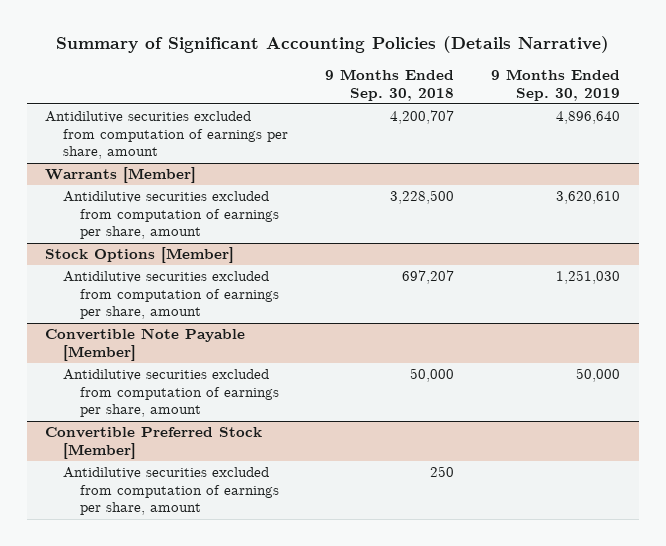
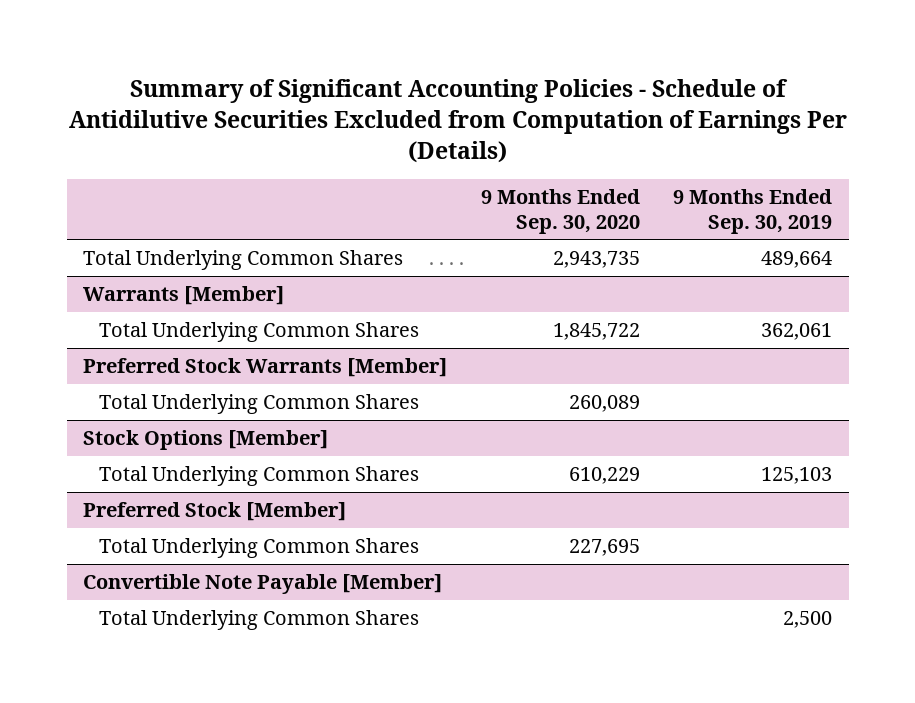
[55,36,609,54] Summary of Significant Accounting Policies (Details Narrative) -> [68,79,847,163] Summary of Significant Accounting Policies - Schedule of Antidilutive Securities Excluded from Computation of Earnings Per (Details)
[324,69,454,101] 9 Months Ended Sep. 30, 2018 -> none
none -> [480,188,640,234] 9 Months Ended Sep. 30, 2020
[45,111,288,160] Antidilutive securities excluded from computation of earnings per share, amount -> none
none -> [83,250,404,271] Total Underlying Common Shares
[62,191,279,240] Antidilutive securities excluded from computation of earnings per share, amount -> none
none -> [99,322,420,343] Total Underlying Common Shares
none -> [83,358,448,378] Preferred Stock Warrants [Member]
none -> [99,394,420,415] Total Underlying Common Shares
[62,271,279,320] Antidilutive securities excluded from computation of earnings per share, amount -> none
none -> [99,466,420,487] Total Underlying Common Shares
none -> [83,502,347,522] Preferred Stock [Member]
none -> [99,538,420,559] Total Underlying Common Shares
[62,369,279,418] Antidilutive securities excluded from computation of earnings per share, amount -> none
[45,427,263,459] Convertible Preferred Stock [Member] -> none
[62,467,279,516] Antidilutive securities excluded from computation of earnings per share, amount -> none
none -> [99,610,420,631] Total Underlying Common Shares

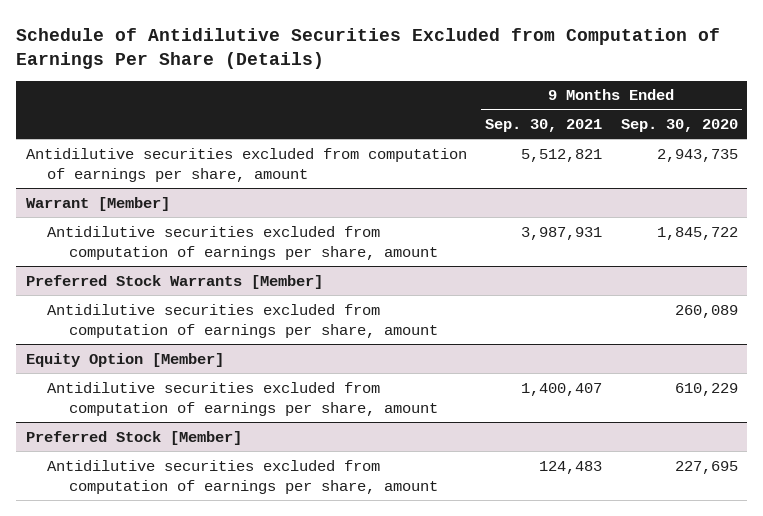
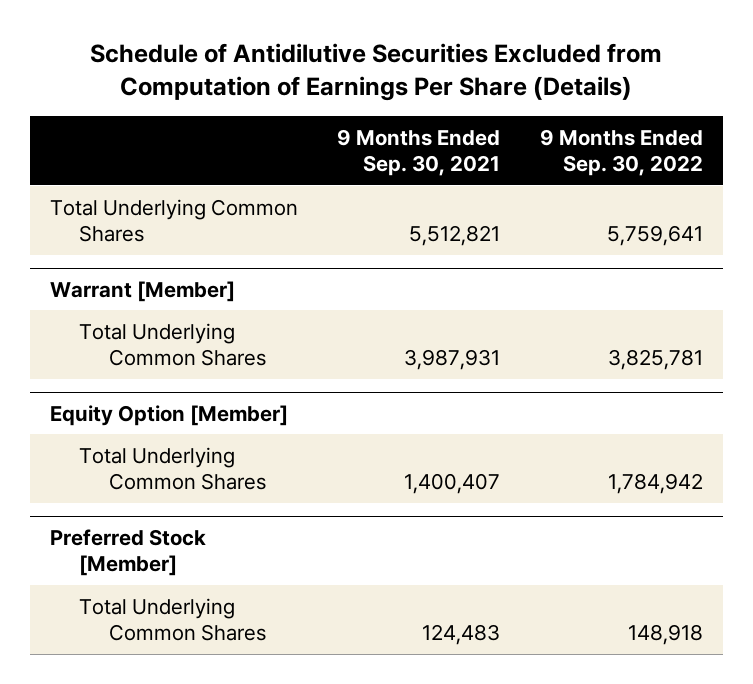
[620,119,738,133] Sep. 30, 2020 -> none
none -> [540,128,704,177] 9 Months Ended Sep. 30, 2022
[25,147,467,182] Antidilutive securities excluded from computation of earnings per share, amount -> [49,198,298,243] Total Underlying Common Shares
[25,274,323,289] Preferred Stock Warrants [Member] -> none
[47,303,438,338] Antidilutive securities excluded from computation of earnings per share, amount -> none
[47,225,438,260] Antidilutive securities excluded from computation of earnings per share, amount -> [79,322,266,367] Total Underlying Common Shares
[47,381,438,416] Antidilutive securities excluded from computation of earnings per share, amount -> [79,446,266,491] Total Underlying Common Shares
[47,459,438,494] Antidilutive securities excluded from computation of earnings per share, amount -> [79,597,266,642] Total Underlying Common Shares

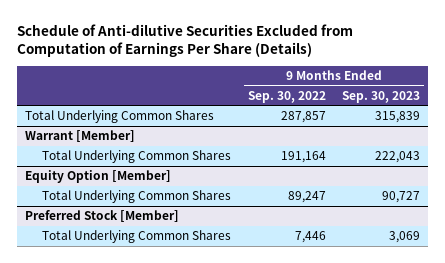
[90,43,663,102] Schedule of Antidilutive Securities Excluded from Computation of Earnings Per Share (Details) -> [17,23,354,58] Schedule of Anti-dilutive Securities Excluded from Computation of Earnings Per Share (Details)
[337,128,501,177] 9 Months Ended Sep. 30, 2021 -> none
none -> [342,90,421,103] Sep. 30, 2023
[607,225,704,247] 5,759,641 -> [280,111,326,124] 287,857
[608,349,704,371] 3,825,781 -> [280,151,326,164] 191,164
[608,473,704,495] 1,784,942 -> [287,191,326,204] 89,247
[628,624,704,646] 148,918 -> [294,231,326,244] 7,446

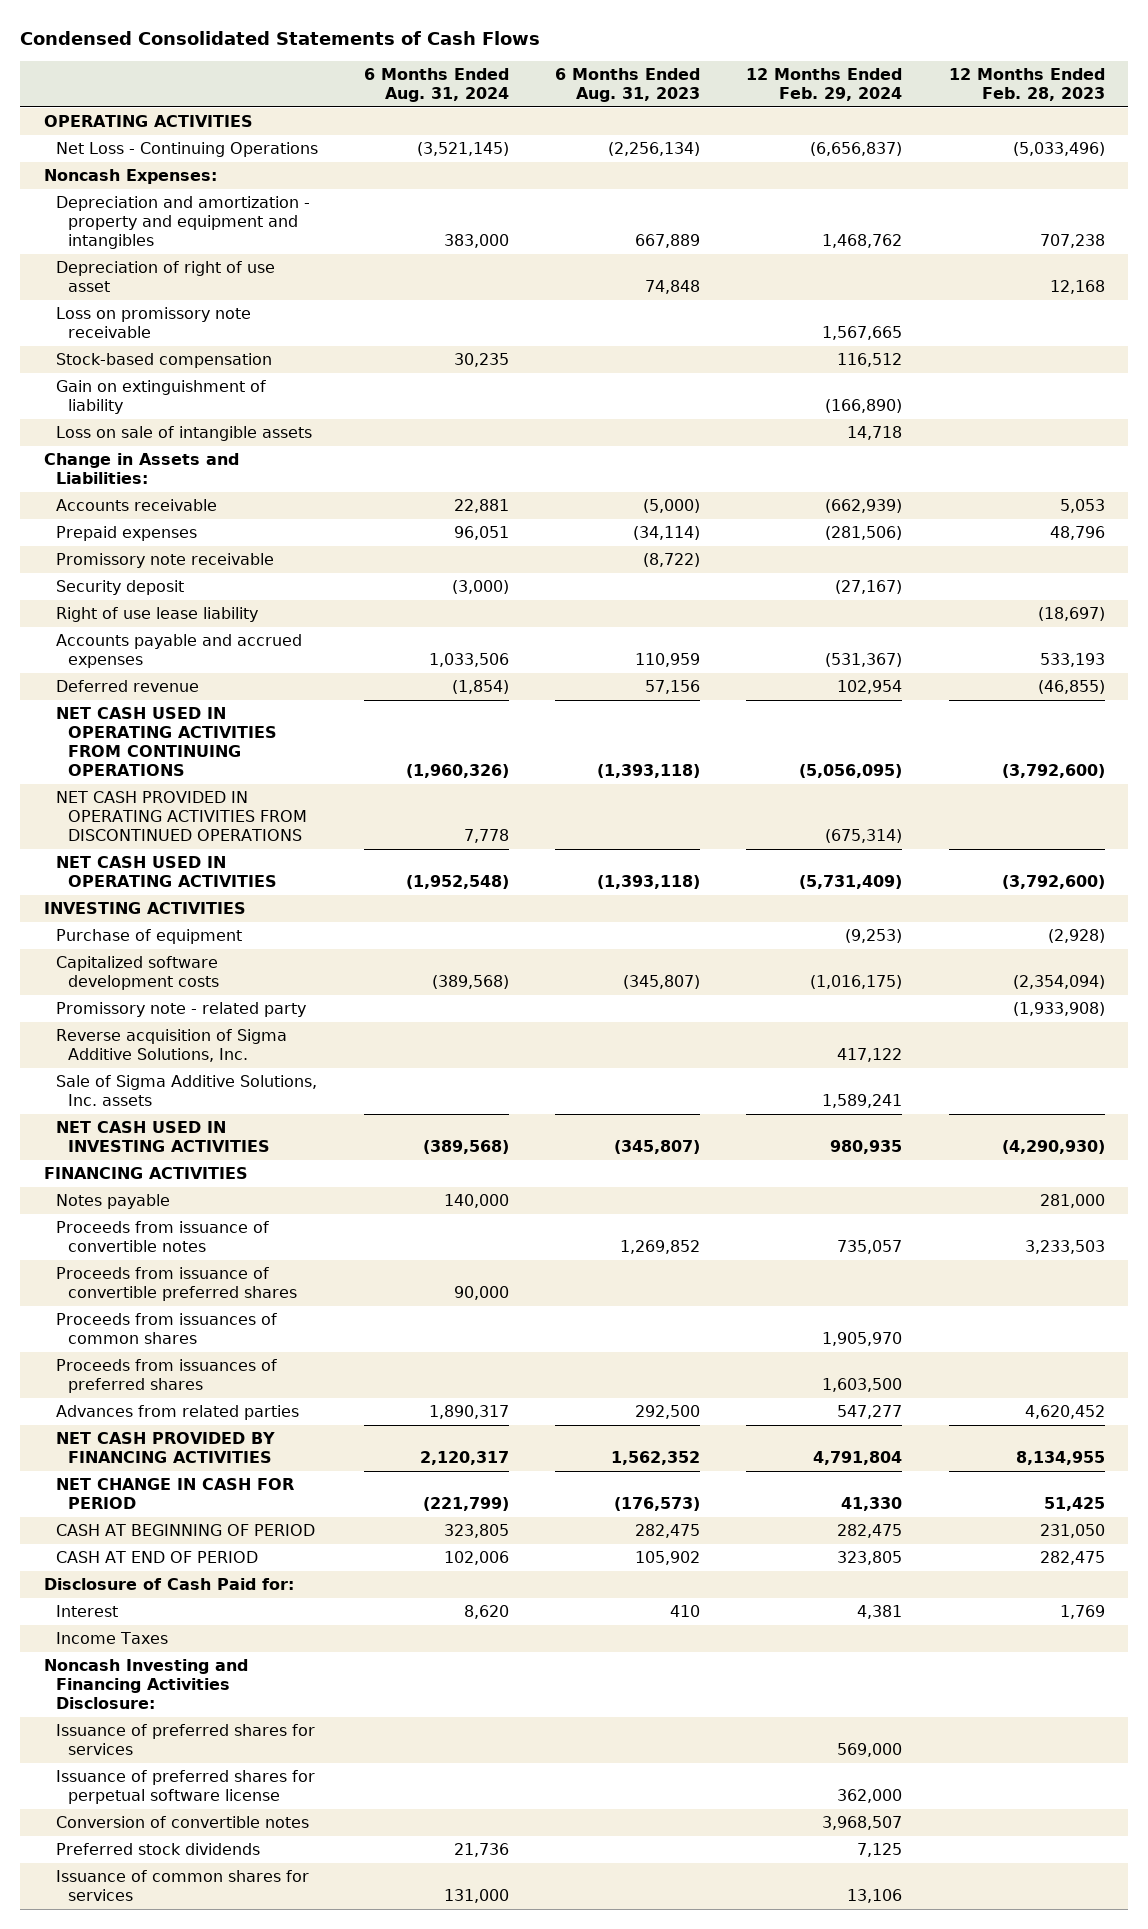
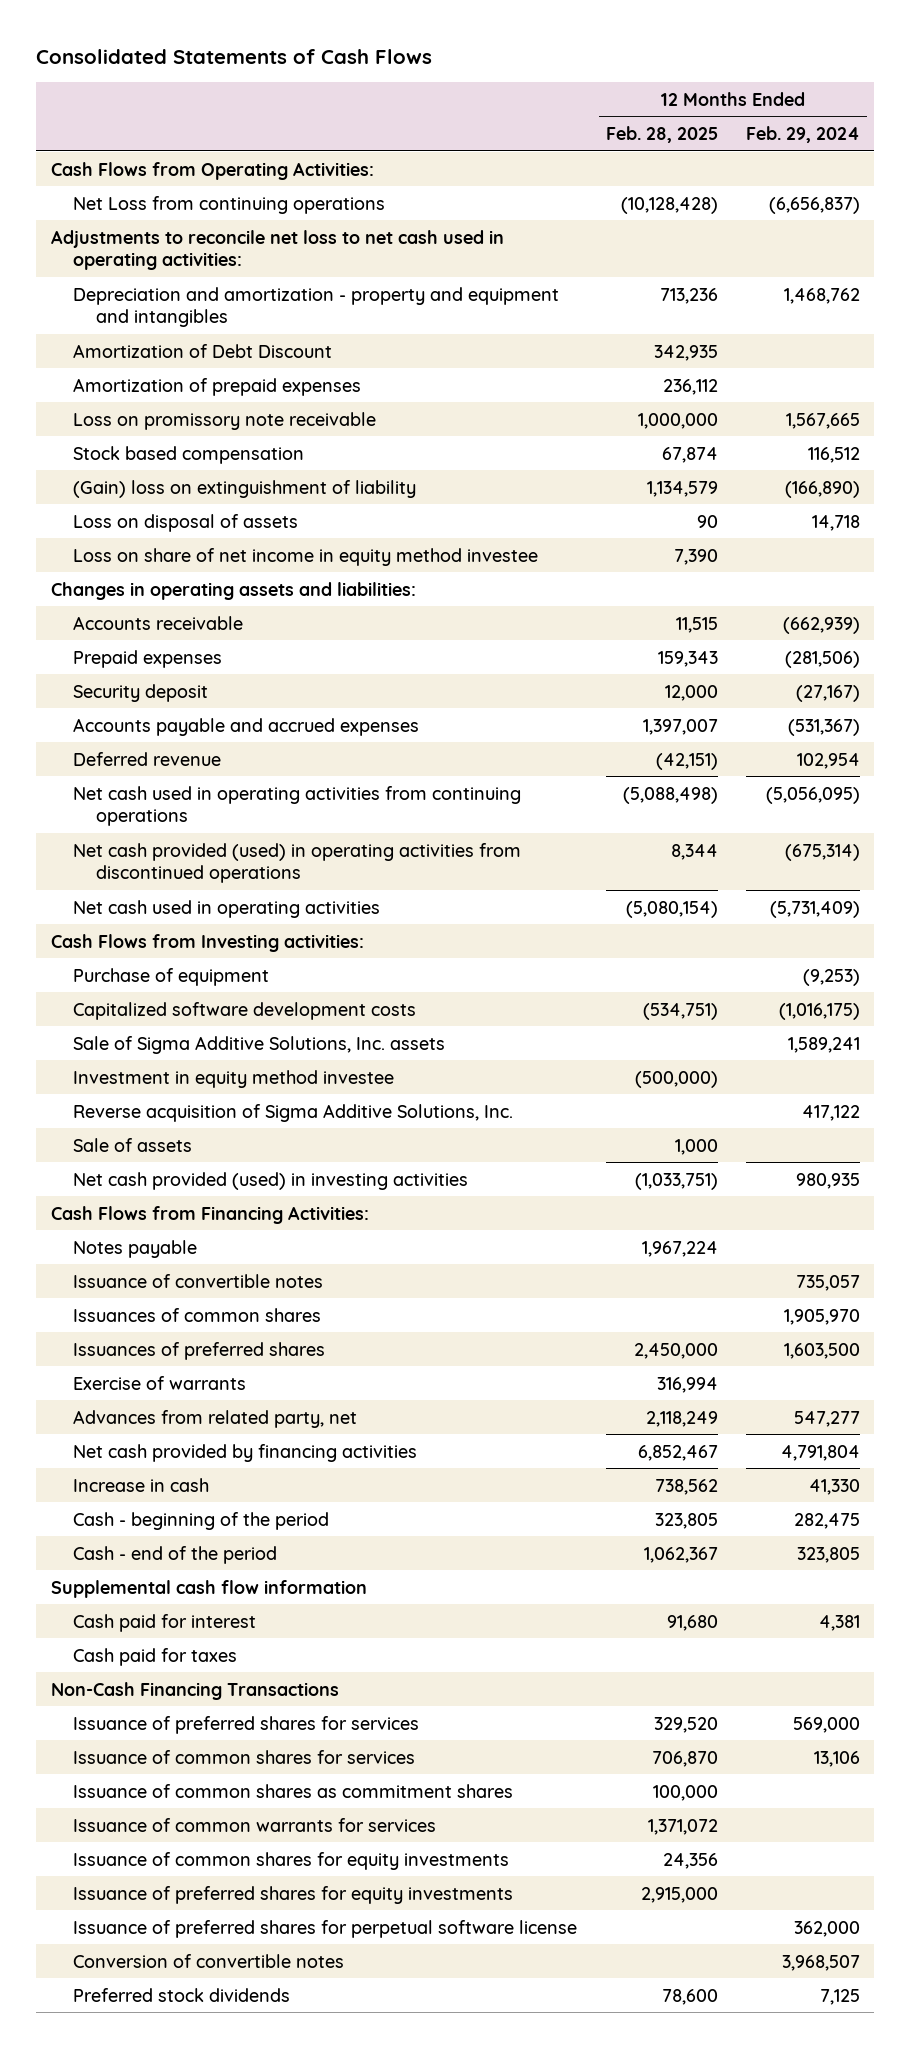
[20,31,541,46] Condensed Consolidated Statements of Cash Flows -> [36,49,433,65] Consolidated Statements of Cash Flows
[363,67,509,103] 6 Months Ended Aug. 31, 2024 -> none
[555,67,701,103] 6 Months Ended Aug. 31, 2023 -> none
[948,67,1105,102] 12 Months Ended Feb. 28, 2023 -> none
none -> [605,125,718,143] Feb. 28, 2025
[43,169,217,185] Noncash Expenses: -> none
[43,115,253,128] OPERATING ACTIVITIES -> [50,161,374,180] Cash Flows from Operating Activities:
[55,142,318,158] Net Loss - Continuing Operations -> [73,195,386,214] Net Loss from continuing operations
none -> [50,229,504,270] Adjustments to reconcile net loss to net cash used in operating activities:
[55,261,275,293] Depreciation of right of use asset -> none
none -> [73,343,333,358] Amortization of Debt Discount
none -> [73,377,362,396] Amortization of prepaid expenses
[55,353,272,369] Stock-based compensation -> [73,445,305,464] Stock based compensation
[55,380,266,415] Gain on extinguishment of liability -> [73,479,417,498] (Gain) loss on extinguishment of liability
[55,426,312,442] Loss on sale of intangible assets -> [73,513,299,532] Loss on disposal of assets
none -> [73,547,539,566] Loss on share of net income in equity method investee
[43,453,239,485] Change in Assets and Liabilities: -> [50,581,416,600] Changes in operating assets and liabilities:
[55,553,274,569] Promissory note receivable -> none
[55,607,258,623] Right of use lease liability -> none
[55,707,277,777] NET CASH USED IN OPERATING ACTIVITIES FROM CONTINUING OPERATIONS -> [73,785,522,826] Net cash used in operating activities from continuing operations
[55,791,307,842] NET CASH PROVIDED IN OPERATING ACTIVITIES FROM DISCONTINUED OPERATIONS -> [73,842,522,883] Net cash provided (used) in operating activities from discontinued operations
[55,856,277,888] NET CASH USED IN OPERATING ACTIVITIES -> [73,899,381,918] Net cash used in operating activities
[43,902,246,915] INVESTING ACTIVITIES -> [50,933,364,952] Cash Flows from Investing activities:
[55,1002,306,1018] Promissory note - related party -> none
none -> [73,1069,395,1088] Investment in equity method investee
[55,1029,287,1063] Reverse acquisition of Sigma Additive Solutions, Inc. -> [73,1103,514,1122] Reverse acquisition of Sigma Additive Solutions, Inc.
none -> [73,1137,193,1152] Sale of assets
[55,1121,270,1153] NET CASH USED IN INVESTING ACTIVITIES -> [73,1171,469,1190] Net cash provided (used) in investing activities
[43,1167,248,1180] FINANCING ACTIVITIES -> [50,1205,369,1224] Cash Flows from Financing Activities:
[55,1267,297,1302] Proceeds from issuance of convertible preferred shares -> none
[43,1578,294,1591] Disclosure of Cash Paid for: -> none
[43,1659,248,1710] Noncash Investing and Financing Activities Disclosure: -> none
[55,1221,269,1253] Proceeds from issuance of convertible notes -> [73,1273,324,1288] Issuance of convertible notes
[55,1313,277,1345] Proceeds from issuances of common shares -> [73,1307,322,1322] Issuances of common shares
[55,1359,277,1394] Proceeds from issuances of preferred shares -> [73,1341,326,1360] Issuances of preferred shares
none -> [73,1375,247,1390] Exercise of warrants
[55,1405,299,1421] Advances from related parties -> [73,1409,358,1428] Advances from related party, net
[55,1432,275,1464] NET CASH PROVIDED BY FINANCING ACTIVITIES -> [73,1443,418,1462] Net cash provided by financing activities
[55,1478,294,1510] NET CHANGE IN CASH FOR PERIOD -> [73,1477,210,1492] Increase in cash
[55,1524,315,1537] CASH AT BEGINNING OF PERIOD -> [73,1511,330,1530] Cash - beginning of the period
[55,1551,258,1564] CASH AT END OF PERIOD -> [73,1545,278,1564] Cash - end of the period
none -> [50,1579,367,1598] Supplemental cash flow information
[55,1605,118,1618] Interest -> [73,1613,257,1632] Cash paid for interest
[55,1632,168,1645] Income Taxes -> [73,1647,238,1666] Cash paid for taxes
none -> [50,1681,339,1700] Non-Cash Financing Transactions
[55,1870,309,1902] Issuance of common shares for services -> [73,1749,416,1764] Issuance of common shares for services
none -> [73,1783,514,1798] Issuance of common shares as commitment shares
none -> [73,1817,437,1832] Issuance of common warrants for services
none -> [73,1851,510,1870] Issuance of common shares for equity investments
none -> [73,1885,514,1904] Issuance of preferred shares for equity investments

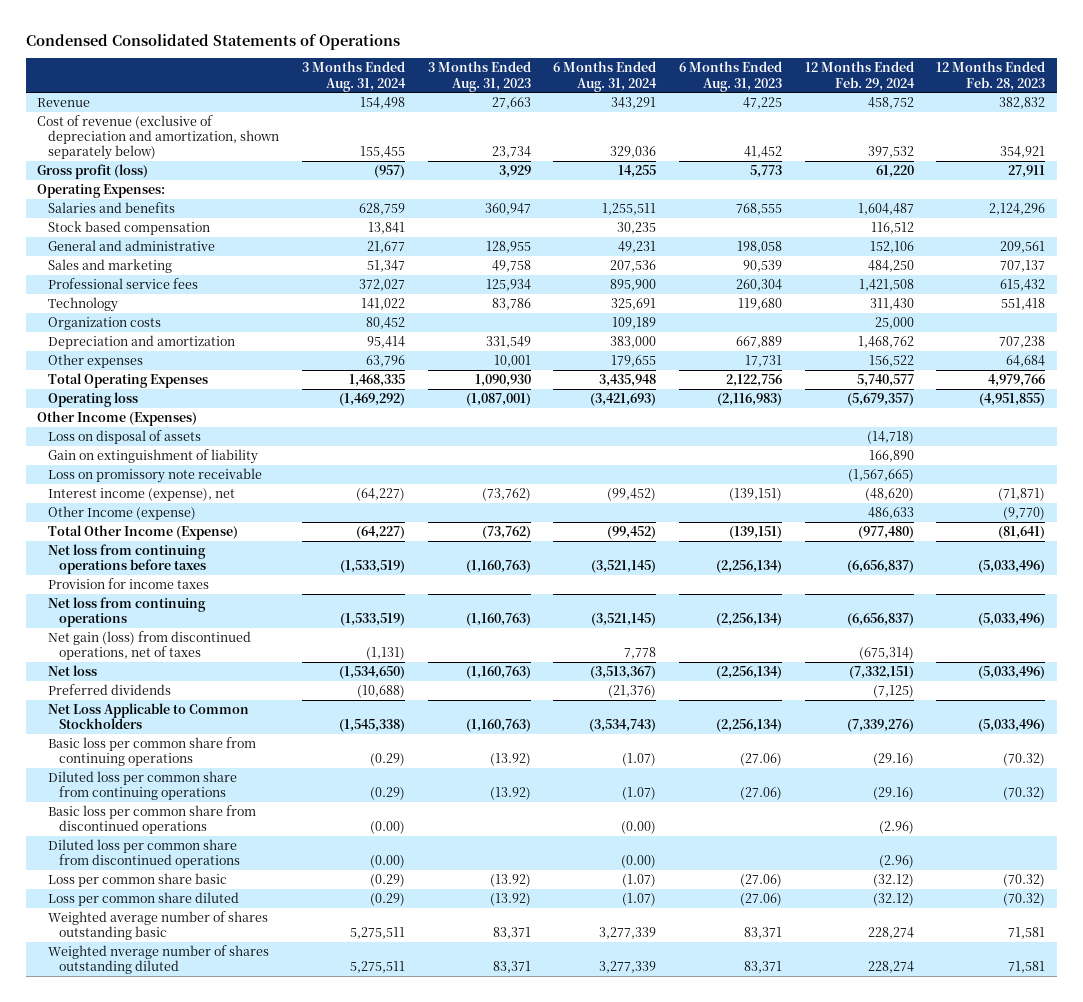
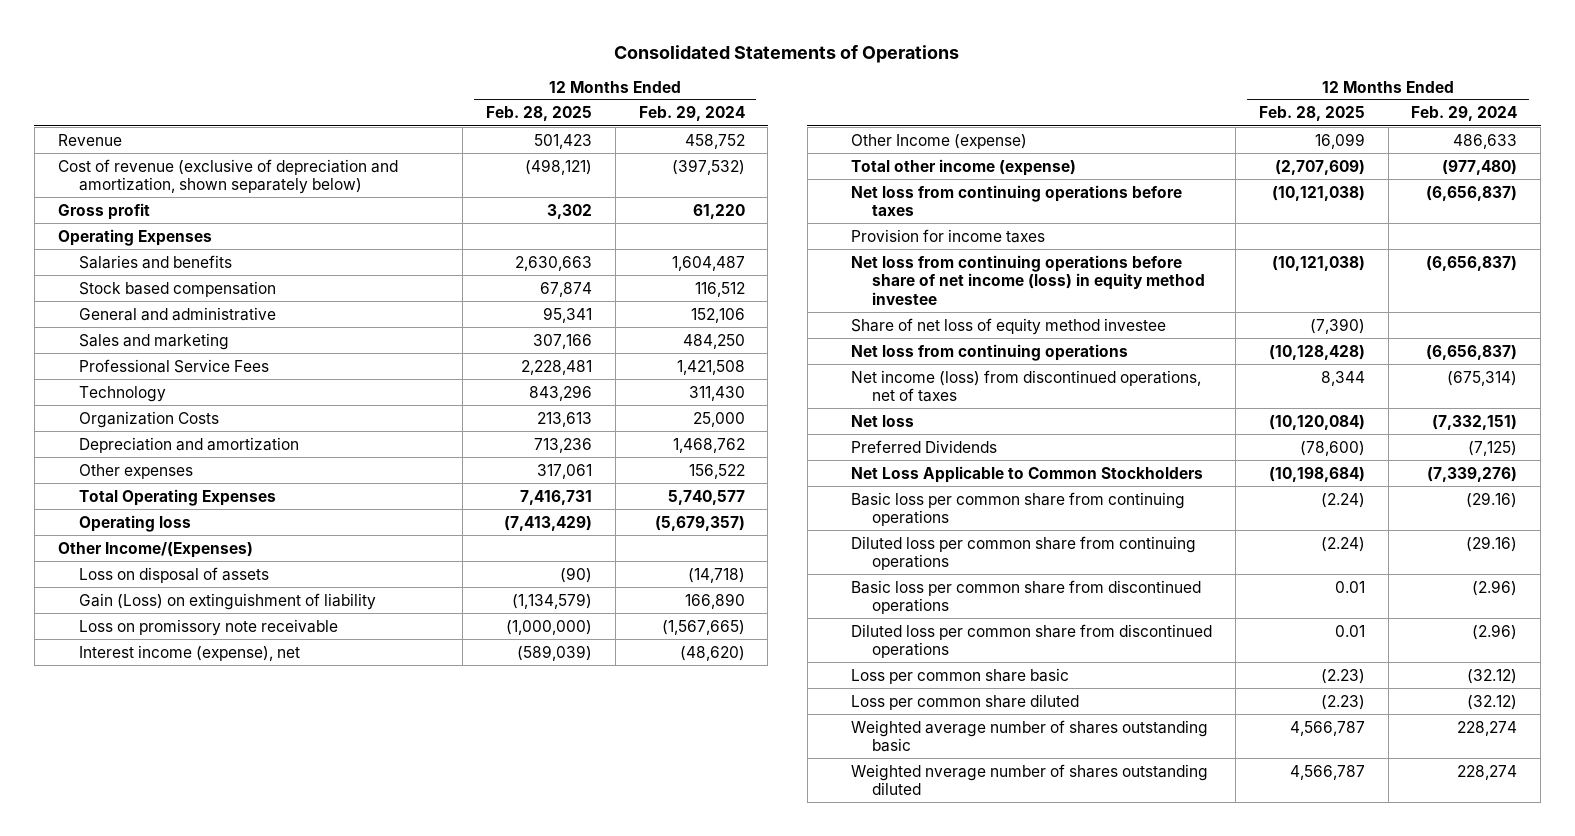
[26,33,401,50] Condensed Consolidated Statements of Operations -> [614,44,960,63] Consolidated Statements of Operations
[301,61,406,92] 3 Months Ended Aug. 31, 2024 -> none
[427,61,531,92] 3 Months Ended Aug. 31, 2023 -> none
[553,61,658,92] 6 Months Ended Aug. 31, 2024 -> none
[678,61,782,92] 6 Months Ended Aug. 31, 2023 -> none
[936,61,1046,91] 12 Months Ended Feb. 28, 2023 -> none
none -> [486,106,593,122] Feb. 28, 2025
[867,146,914,159] 397,532 -> [671,158,745,175] (397,532)
[37,164,149,180] Gross profit (loss) -> [57,202,150,220] Gross profit
[37,184,166,199] Operating Expenses: -> [57,228,212,246] Operating Expenses
[48,278,199,290] Professional service fees -> [78,358,269,373] Professional Service Fees
[48,317,162,331] Organization costs -> [78,410,219,428] Organization Costs
[37,411,198,427] Other Income (Expenses) -> [57,541,253,558] Other Income/(Expenses)
[48,449,259,465] Gain on extinguishment of liability -> [78,592,376,610] Gain (Loss) on extinguishment of liability
[48,525,239,541] Total Other Income (Expense) -> [851,158,1077,176] Total other income (expense)
none -> [851,254,1206,305] Net loss from continuing operations before share of net income (loss) in equity method investee
none -> [851,317,1167,335] Share of net loss of equity method investee
[48,631,252,661] Net gain (loss) from discontinued operations, net of taxes -> [851,369,1202,403] Net income (loss) from discontinued operations, net of taxes
[48,684,172,696] Preferred dividends -> [851,439,998,453] Preferred Dividends

